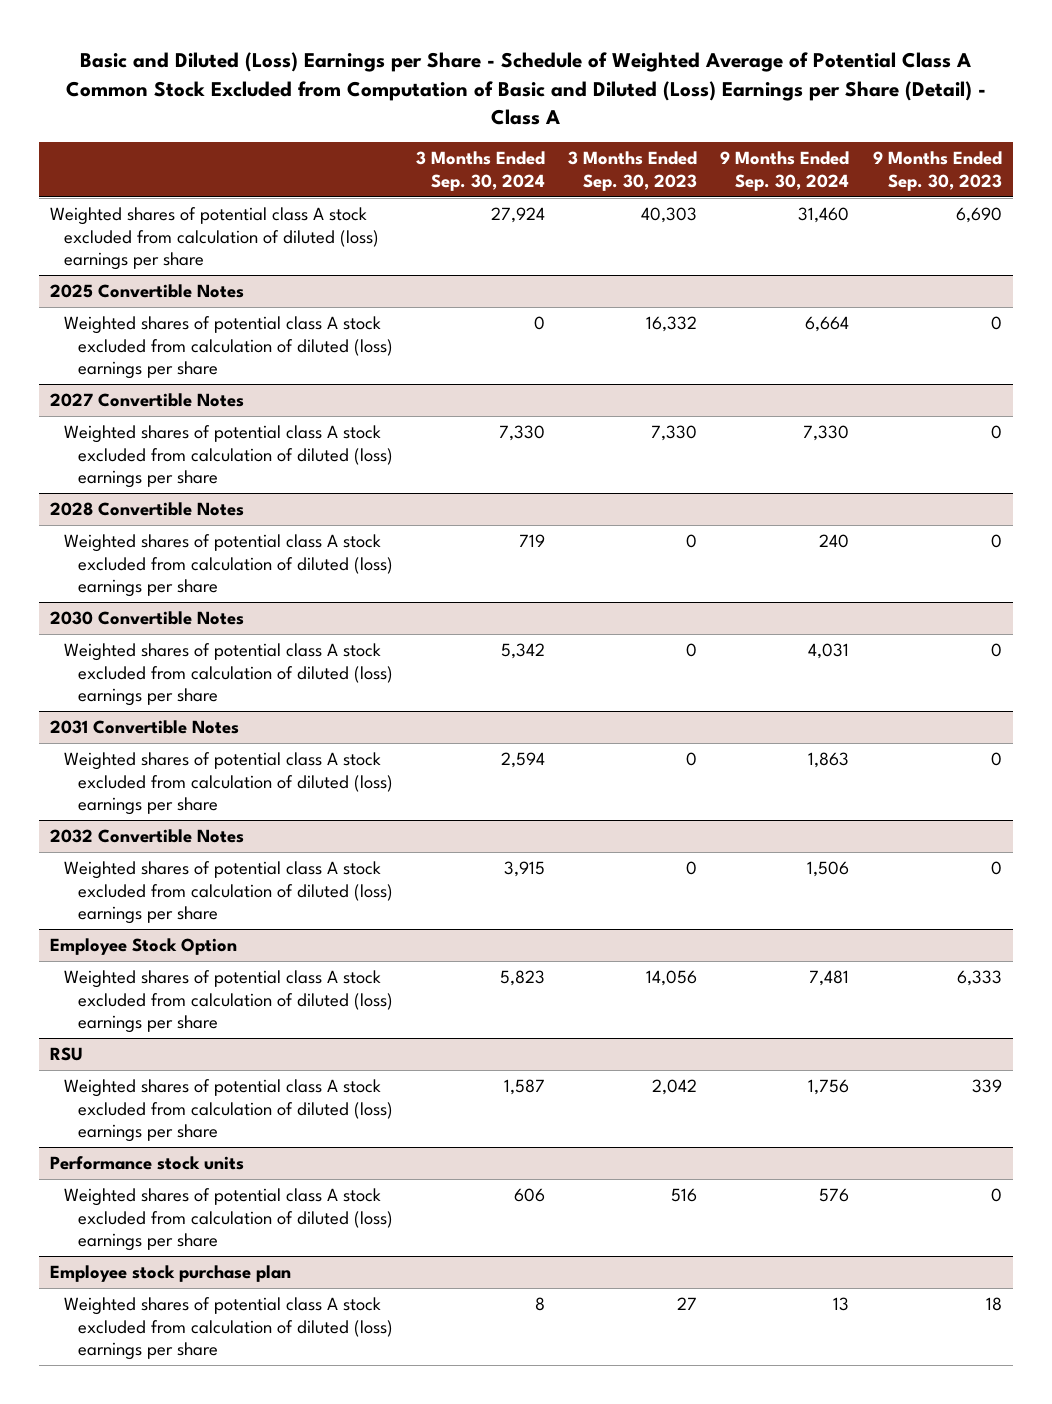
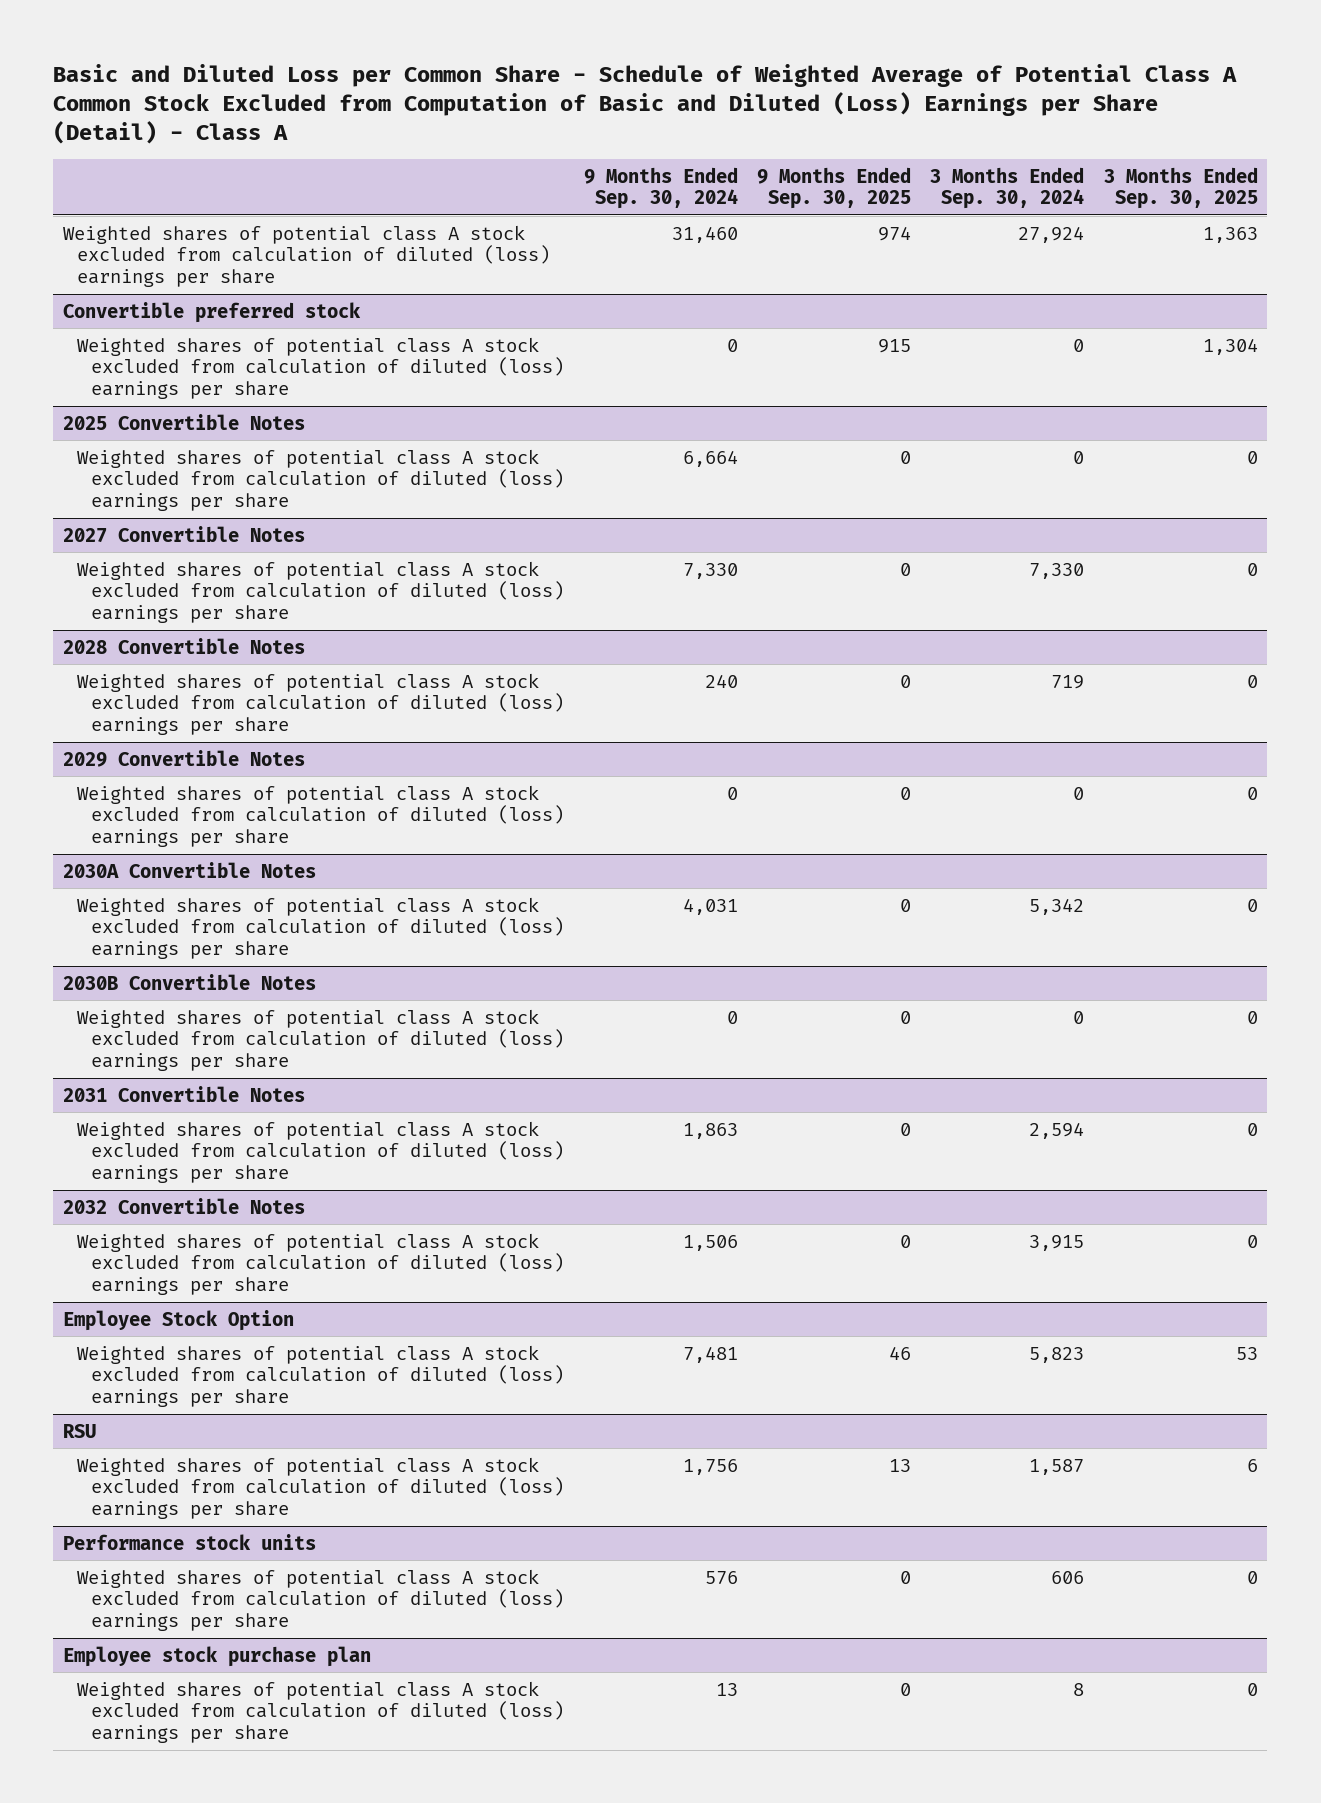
[65,52,986,125] Basic and Diluted (Loss) Earnings per Share - Schedule of Weighted Average of Potential Class A Common Stock Excluded from Computation of Basic and Diluted (Loss) Earnings per Share (Detail) - Class A -> [53,64,1238,145] Basic and Diluted Loss per Common Share - Schedule of Weighted Average of Potential Class A Common Stock Excluded from Computation of Basic and Diluted (Loss) Earnings per Share (Detail) - Class A
[568,151,698,191] 3 Months Ended Sep. 30, 2023 -> none
[872,151,1002,191] 9 Months Ended Sep. 30, 2023 -> none
none -> [757,166,912,210] 9 Months Ended Sep. 30, 2025
none -> [1103,166,1258,210] 3 Months Ended Sep. 30, 2025
none -> [63,301,362,323] Convertible preferred stock
none -> [77,336,565,400] Weighted shares of potential class A stock excluded from calculation of diluted (loss) earnings per share
[50,610,245,625] 2030 Convertible Notes -> [63,749,306,767] 2029 Convertible Notes
none -> [77,784,565,848] Weighted shares of potential class A stock excluded from calculation of diluted (loss) earnings per share
none -> [63,861,317,878] 2030A Convertible Notes
none -> [63,973,317,990] 2030B Convertible Notes
none -> [77,1008,565,1072] Weighted shares of potential class A stock excluded from calculation of diluted (loss) earnings per share

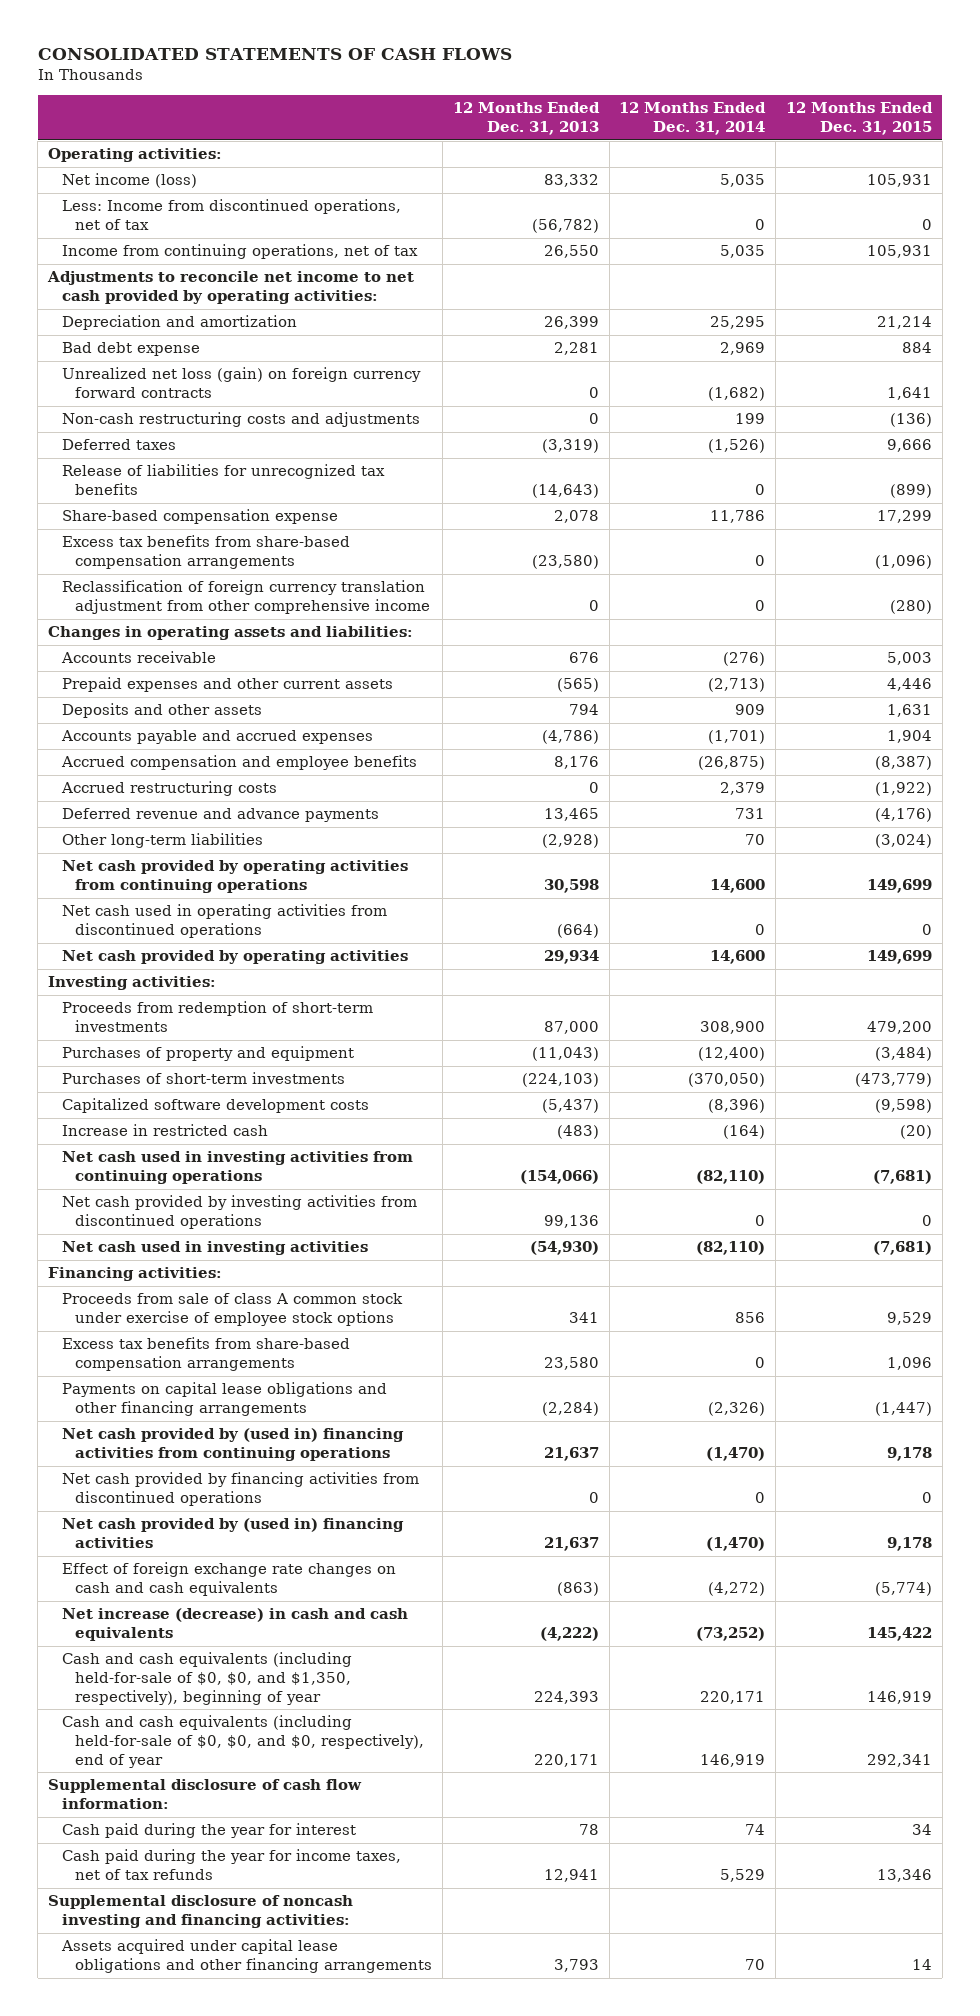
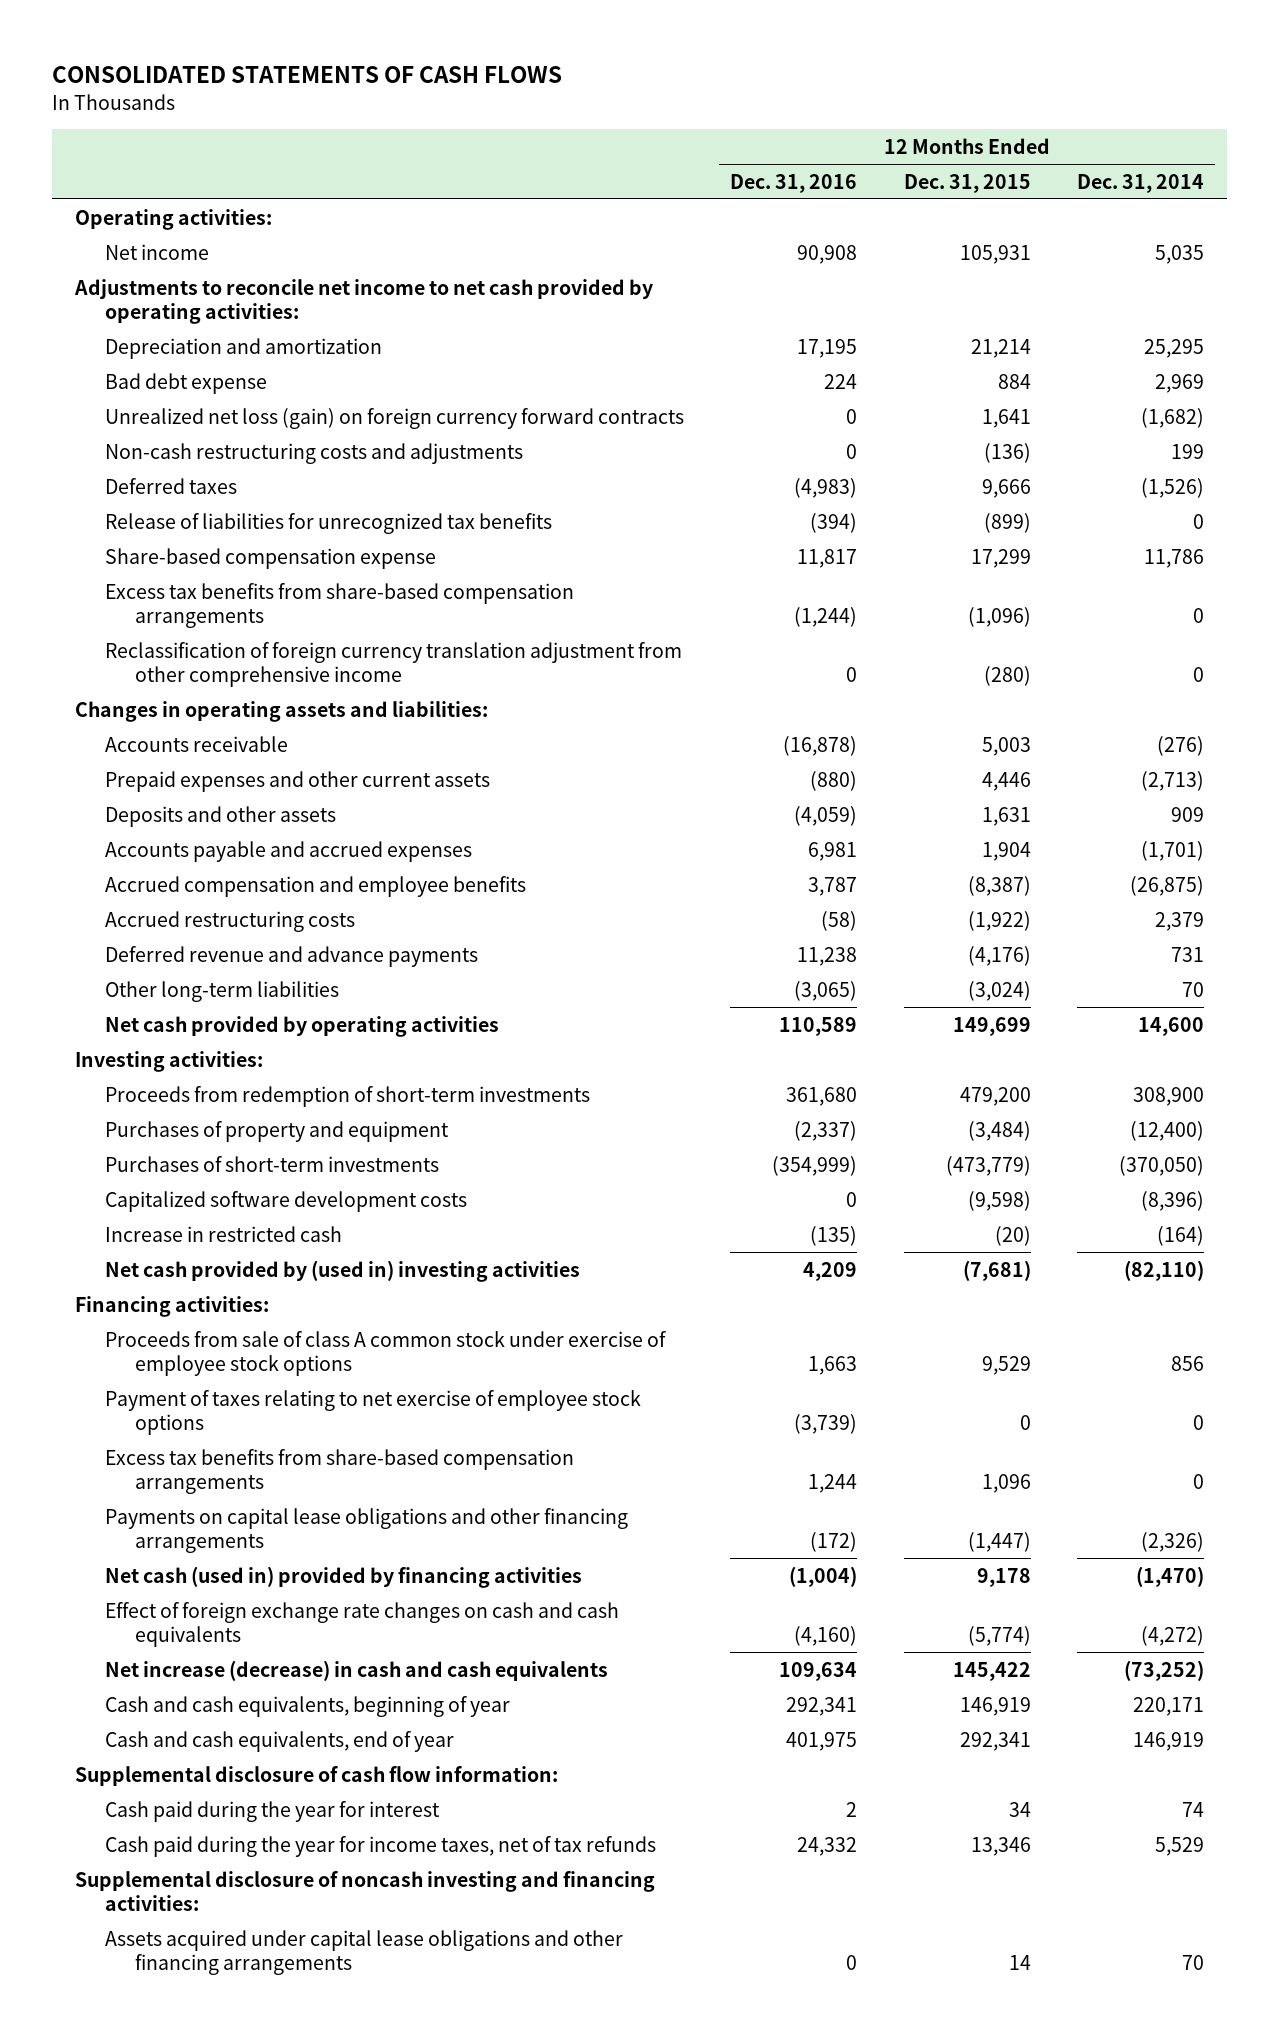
[452,102,600,135] 12 Months Ended Dec. 31, 2013 -> none
none -> [730,173,858,193] Dec. 31, 2016
[61,199,401,230] Less: Income from discontinued operations, net of tax -> none
[61,244,418,260] Income from continuing operations, net of tax -> none
[61,173,197,189] Net income (loss) -> [105,243,210,260] Net income
[61,860,408,893] Net cash provided by operating activities from continuing operations -> none
[61,904,387,938] Net cash used in operating activities from discontinued operations -> none
[61,1195,417,1229] Net cash provided by investing activities from discontinued operations -> none
[61,1241,368,1256] Net cash used in investing activities -> none
[61,1151,413,1184] Net cash used in investing activities from continuing operations -> [105,1259,581,1282] Net cash provided by (used in) investing activities
none -> [105,1389,642,1435] Payment of taxes relating to net exercise of employee stock options
[61,1472,419,1506] Net cash provided by financing activities from discontinued operations -> none
[61,1518,404,1548] Net cash provided by (used in) financing activities -> none
[61,1428,404,1461] Net cash provided by (used in) financing activities from continuing operations -> [105,1565,583,1588] Net cash (used in) provided by financing activities
[61,1652,352,1705] Cash and cash equivalents (including held-for-sale of $0, $0, and $1,350, respectively), beginning of year -> [105,1695,511,1717] Cash and cash equivalents, beginning of year
[61,1715,425,1768] Cash and cash equivalents (including held-for-sale of $0, $0, and $0, respectively), end of year -> [105,1730,455,1752] Cash and cash equivalents, end of year

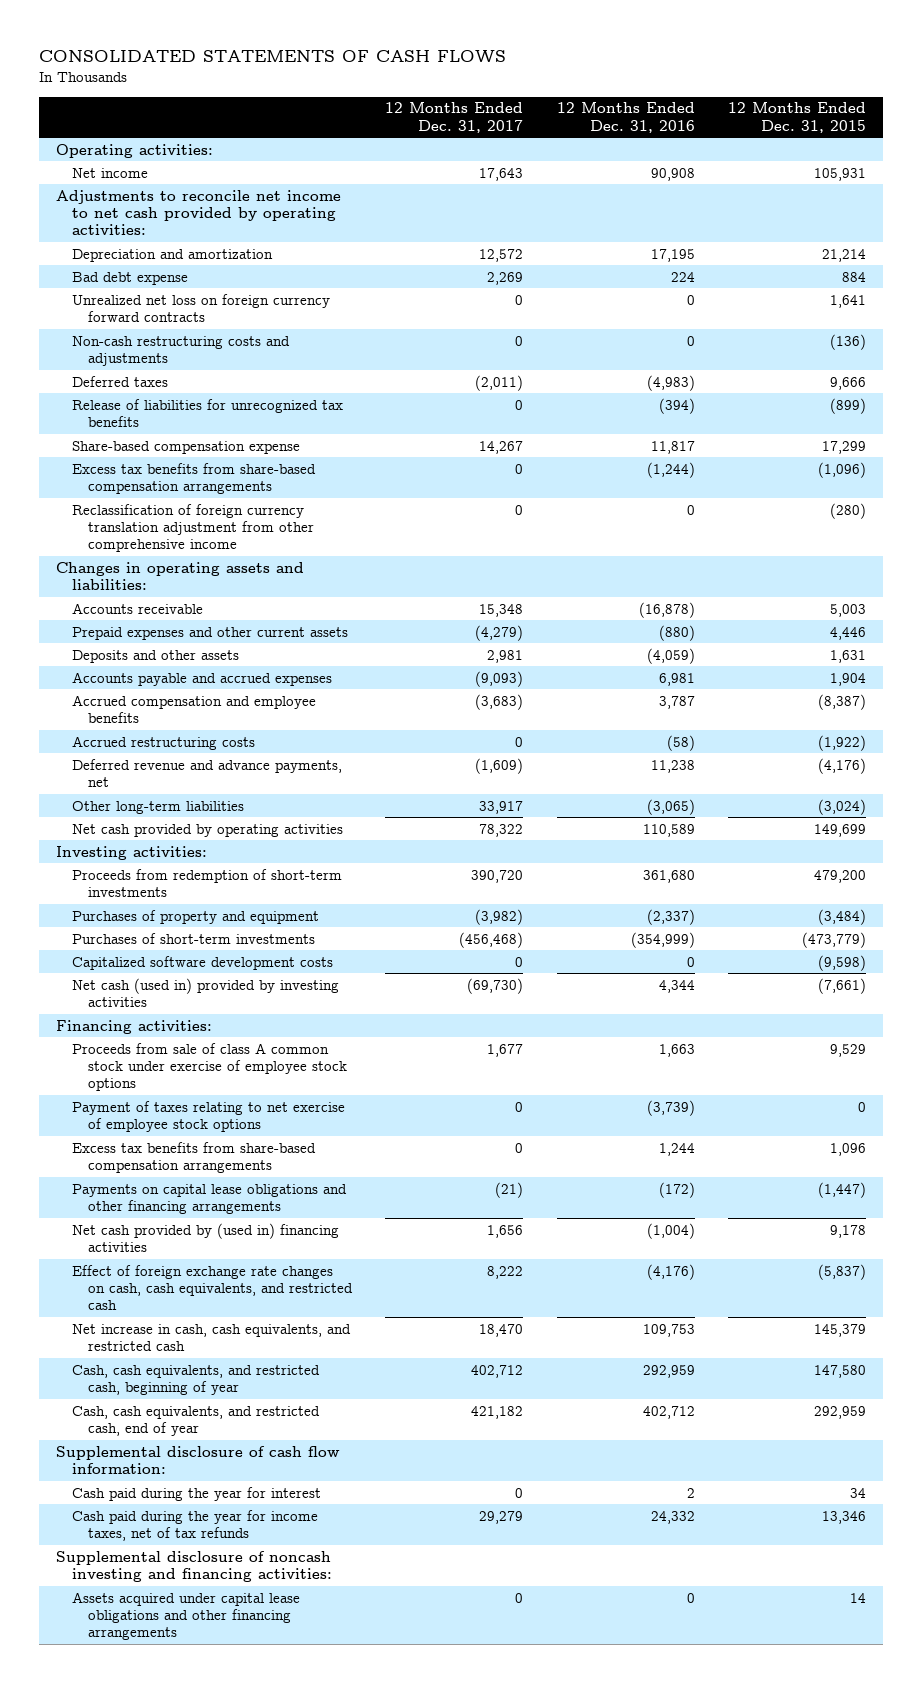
[1076,173,1204,193] Dec. 31, 2014 -> none
none -> [385,102,524,133] 12 Months Ended Dec. 31, 2017
[105,407,685,429] Unrealized net loss (gain) on foreign currency forward contracts -> [71,293,330,323] Unrealized net loss on foreign currency forward contracts
[105,945,479,967] Deferred revenue and advance payments -> [71,758,342,788] Deferred revenue and advance payments, net
[105,1225,343,1242] Increase in restricted cash -> none
[105,1259,581,1282] Net cash provided by (used in) investing activities -> [71,977,339,1008] Net cash (used in) provided by investing activities
[803,1261,858,1281] 4,209 -> [658,979,695,993] 4,344
[962,1259,1031,1281] (7,681) -> [818,977,867,994] (7,661)
[105,1565,583,1588] Net cash (used in) provided by financing activities -> [71,1222,339,1253] Net cash provided by (used in) financing activities
[105,1601,620,1647] Effect of foreign exchange rate changes on cash and cash equivalents -> [71,1264,353,1311] Effect of foreign exchange rate changes on cash, cash equivalents, and restricted cash
[794,1625,858,1646] (4,160) -> [646,1263,695,1280] (4,176)
[967,1625,1031,1646] (5,774) -> [818,1263,867,1280] (5,837)
[105,1659,609,1681] Net increase (decrease) in cash and cash equivalents -> [71,1323,351,1352] Net increase in cash, cash equivalents, and restricted cash
[779,1661,858,1681] 109,634 -> [642,1323,695,1337] 109,753
[952,1661,1031,1681] 145,422 -> [814,1323,867,1337] 145,379
[105,1695,511,1717] Cash and cash equivalents, beginning of year -> [71,1364,320,1396] Cash, cash equivalents, and restricted cash, beginning of year
[786,1696,858,1716] 292,341 -> [642,1364,695,1378] 292,959
[959,1696,1031,1716] 146,919 -> [814,1364,867,1378] 147,580
[105,1730,455,1752] Cash and cash equivalents, end of year -> [71,1405,320,1437] Cash, cash equivalents, and restricted cash, end of year
[786,1731,858,1751] 401,975 -> [642,1405,695,1419] 402,712
[959,1731,1031,1751] 292,341 -> [814,1405,867,1419] 292,959

